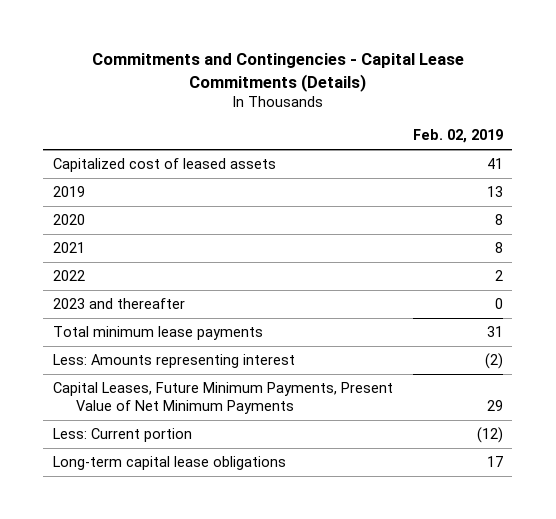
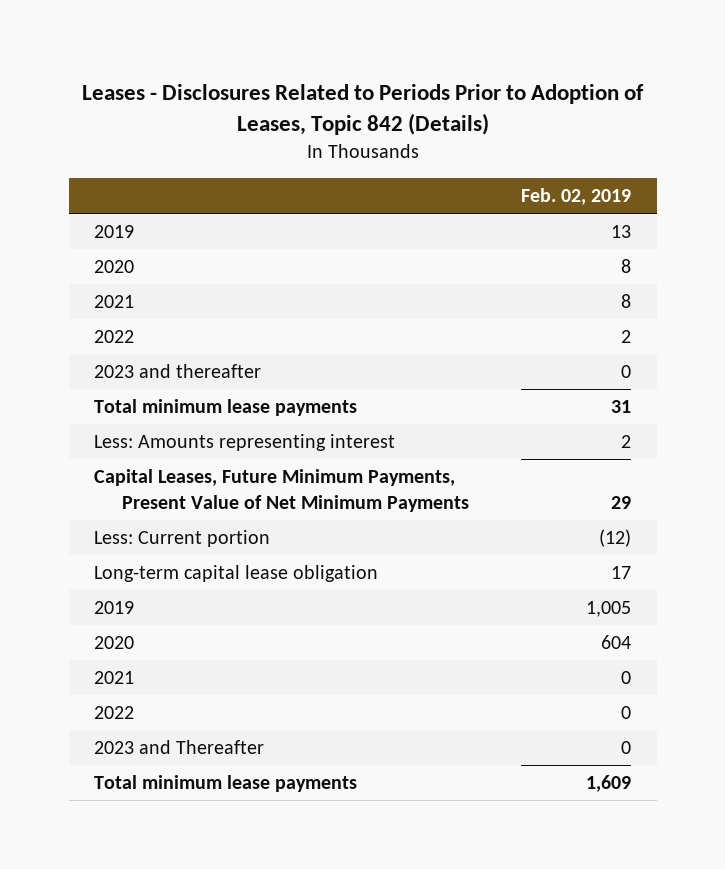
[91,53,464,92] Commitments and Contingencies - Capital Lease Commitments (Details) -> [81,83,644,135] Leases - Disclosures Related to Periods Prior to Adoption of Leases, Topic 842 (Details)
[53,158,277,173] Capitalized cost of leased assets -> none
[484,353,503,370] (2) -> [621,435,632,449] 2
[53,456,287,471] Long-term capital lease obligations -> [94,565,379,583] Long-term capital lease obligation
none -> [94,601,135,615] 2019
none -> [94,636,135,650] 2020
none -> [94,671,135,685] 2021
none -> [94,706,135,720] 2022
none -> [94,740,265,755] 2023 and Thereafter
none -> [94,775,358,793] Total minimum lease payments

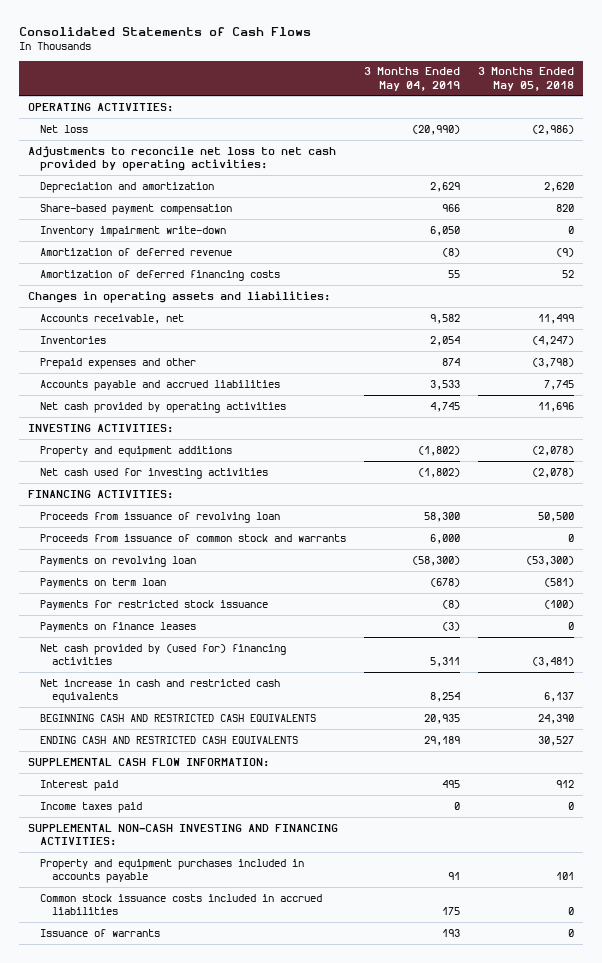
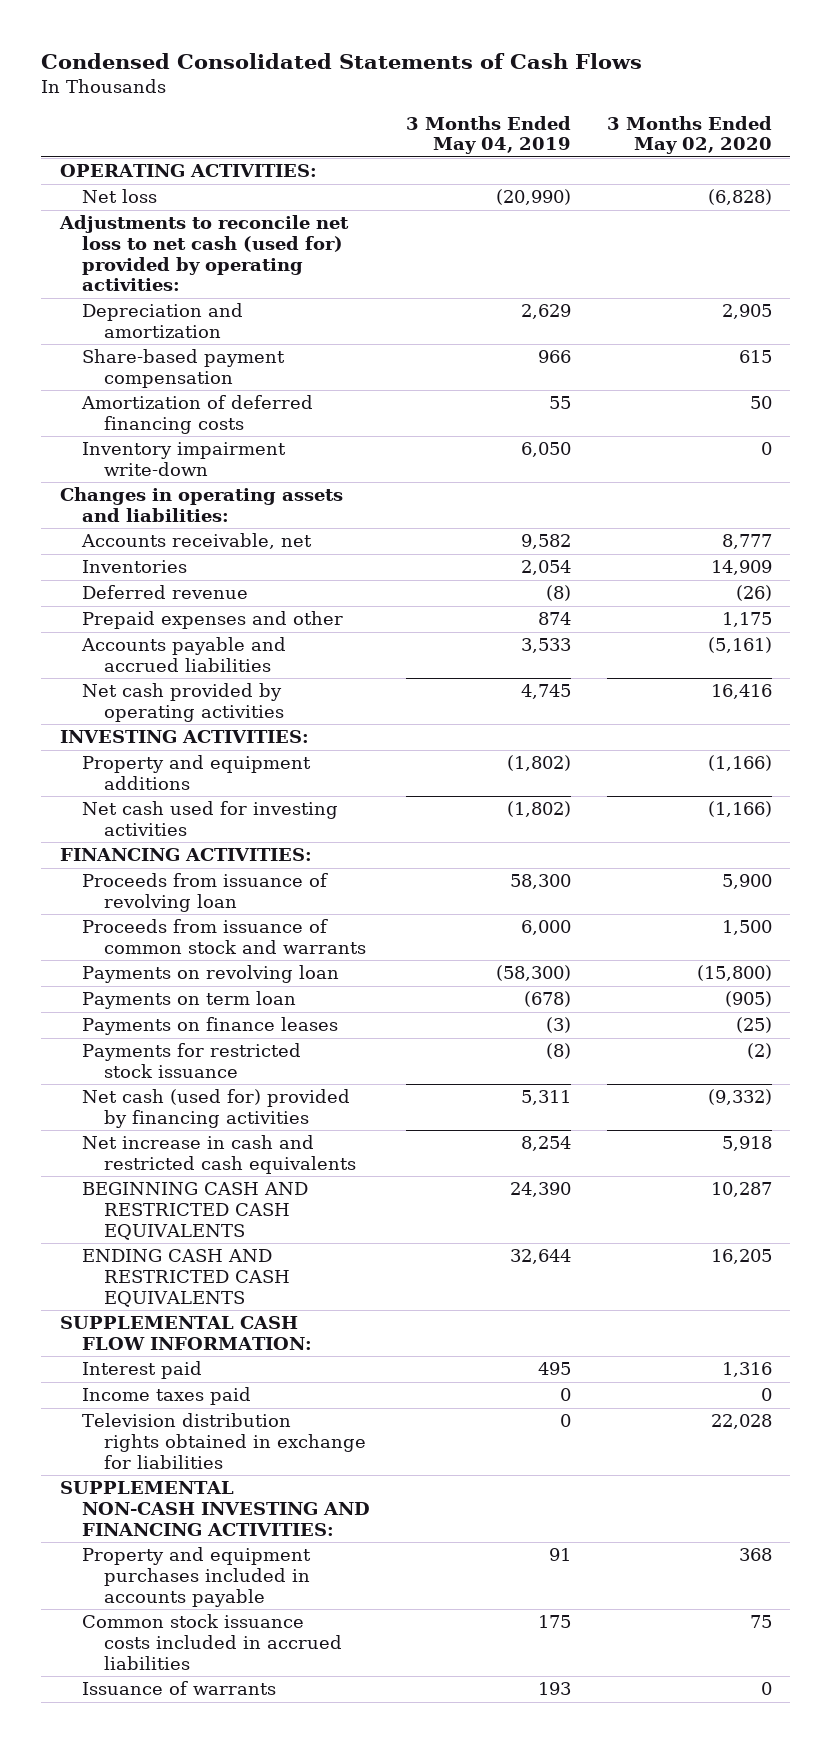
[19,26,312,36] Consolidated Statements of Cash Flows -> [41,52,643,69] Condensed Consolidated Statements of Cash Flows
[478,67,575,91] 3 Months Ended May 05, 2018 -> none
none -> [607,115,773,155] 3 Months Ended May 02, 2020
[28,145,337,171] Adjustments to reconcile net loss to net cash provided by operating activities: -> [58,215,349,292] Adjustments to reconcile net loss to net cash (used for) provided by operating activities:
[40,247,233,256] Amortization of deferred revenue -> none
[40,225,227,237] Inventory impairment write-down -> [81,442,286,476] Inventory impairment write-down
none -> [81,585,248,600] Deferred revenue
[40,599,269,610] Payments for restricted stock issuance -> [81,1043,301,1078] Payments for restricted stock issuance
[40,643,287,665] Net cash provided by (used for) financing activities -> [81,1089,350,1128] Net cash (used for) provided by financing activities
[424,713,461,724] 20,935 -> [510,1182,572,1198] 24,390
[424,735,461,746] 29,189 -> [510,1249,572,1265] 32,644
none -> [81,1413,367,1469] Television distribution rights obtained in exchange for liabilities

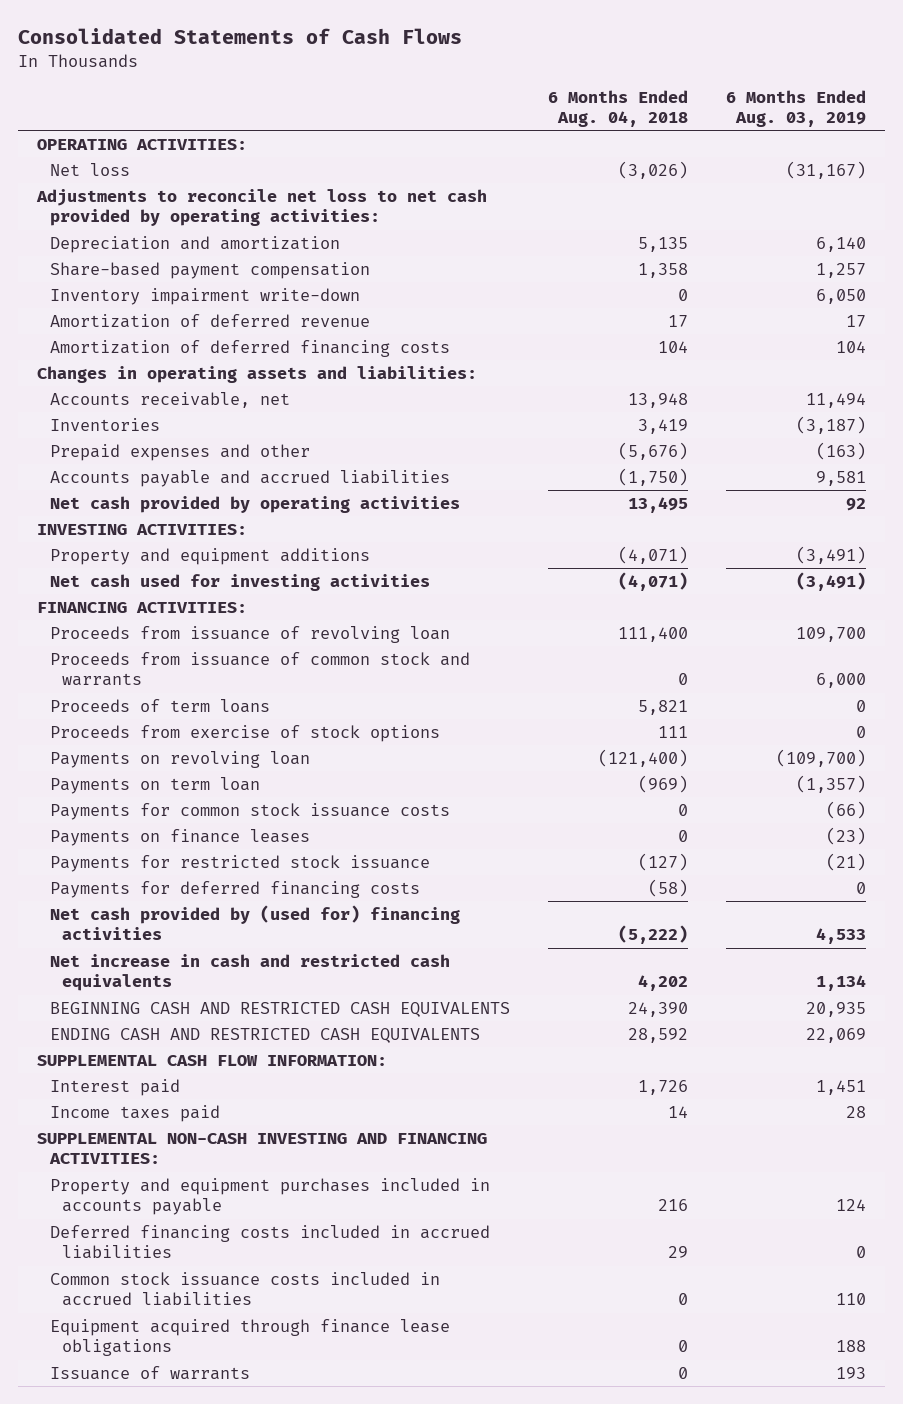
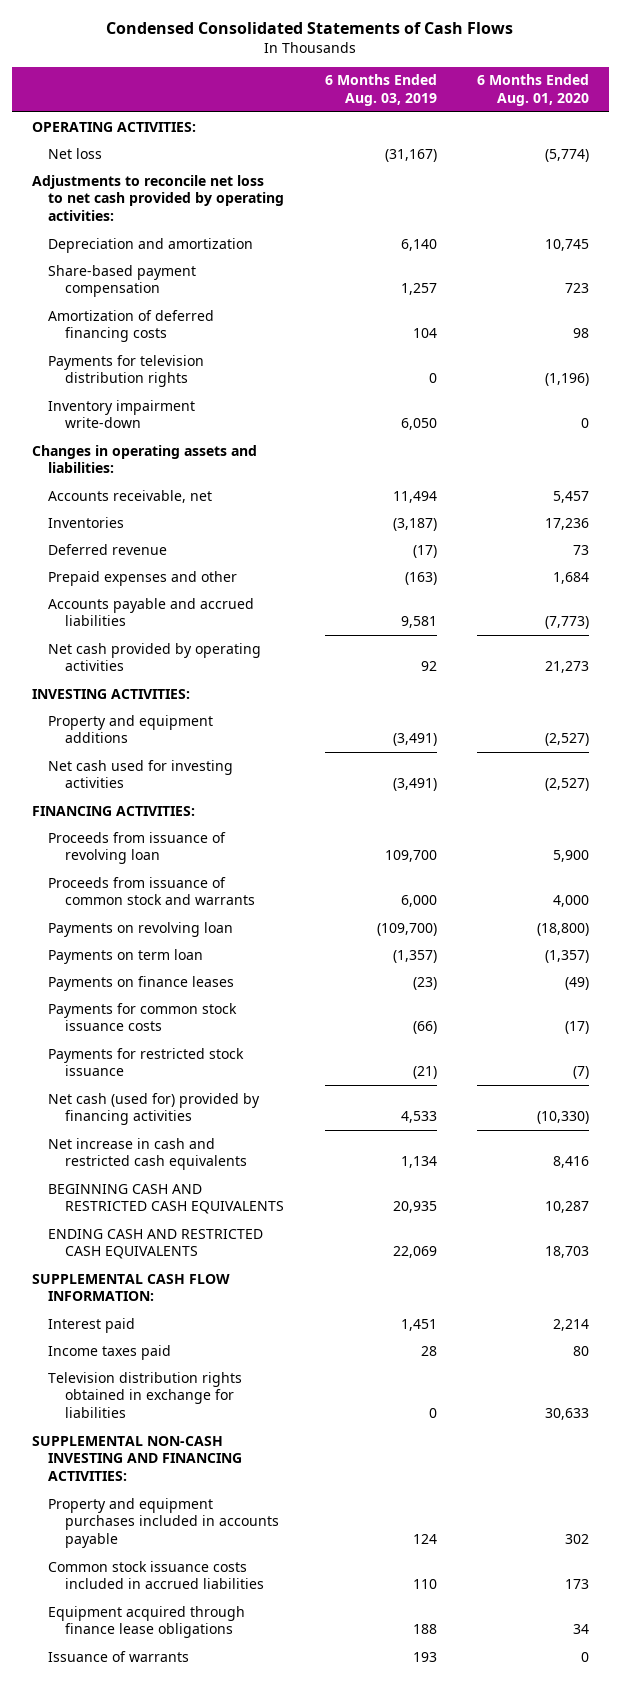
[18,28,463,45] Consolidated Statements of Cash Flows -> [106,21,514,34] Condensed Consolidated Statements of Cash Flows
[547,89,688,127] 6 Months Ended Aug. 04, 2018 -> none
none -> [476,74,589,107] 6 Months Ended Aug. 01, 2020
[49,314,370,329] Amortization of deferred revenue -> none
none -> [48,354,205,388] Payments for television distribution rights
[49,288,360,306] Inventory impairment write-down -> [48,399,196,429] Inventory impairment write-down
none -> [48,543,168,555] Deferred revenue
[49,699,270,714] Proceeds of term loans -> none
[49,725,440,743] Proceeds from exercise of stock options -> none
[49,803,450,821] Payments for common stock issuance costs -> [48,1002,238,1032] Payments for common stock issuance costs
[49,881,420,899] Payments for deferred financing costs -> none
[49,905,460,941] Net cash provided by (used for) financing activities -> [48,1092,261,1126] Net cash (used for) provided by financing activities
none -> [48,1371,243,1419] Television distribution rights obtained in exchange for liabilities
[49,1225,490,1260] Deferred financing costs included in accrued liabilities -> none

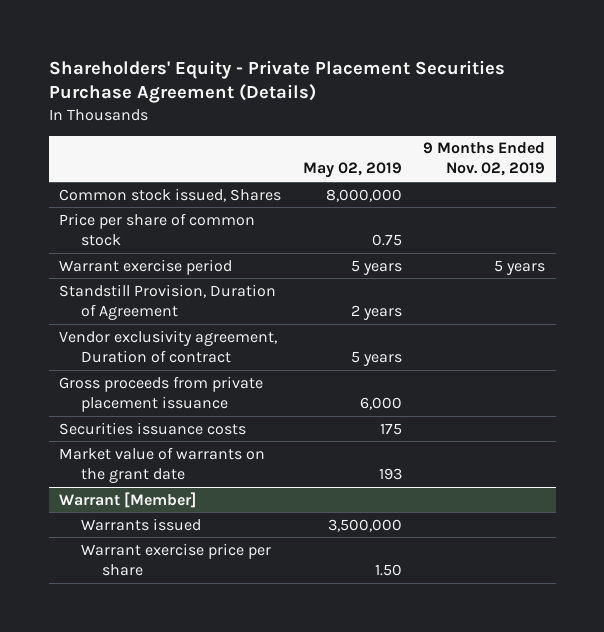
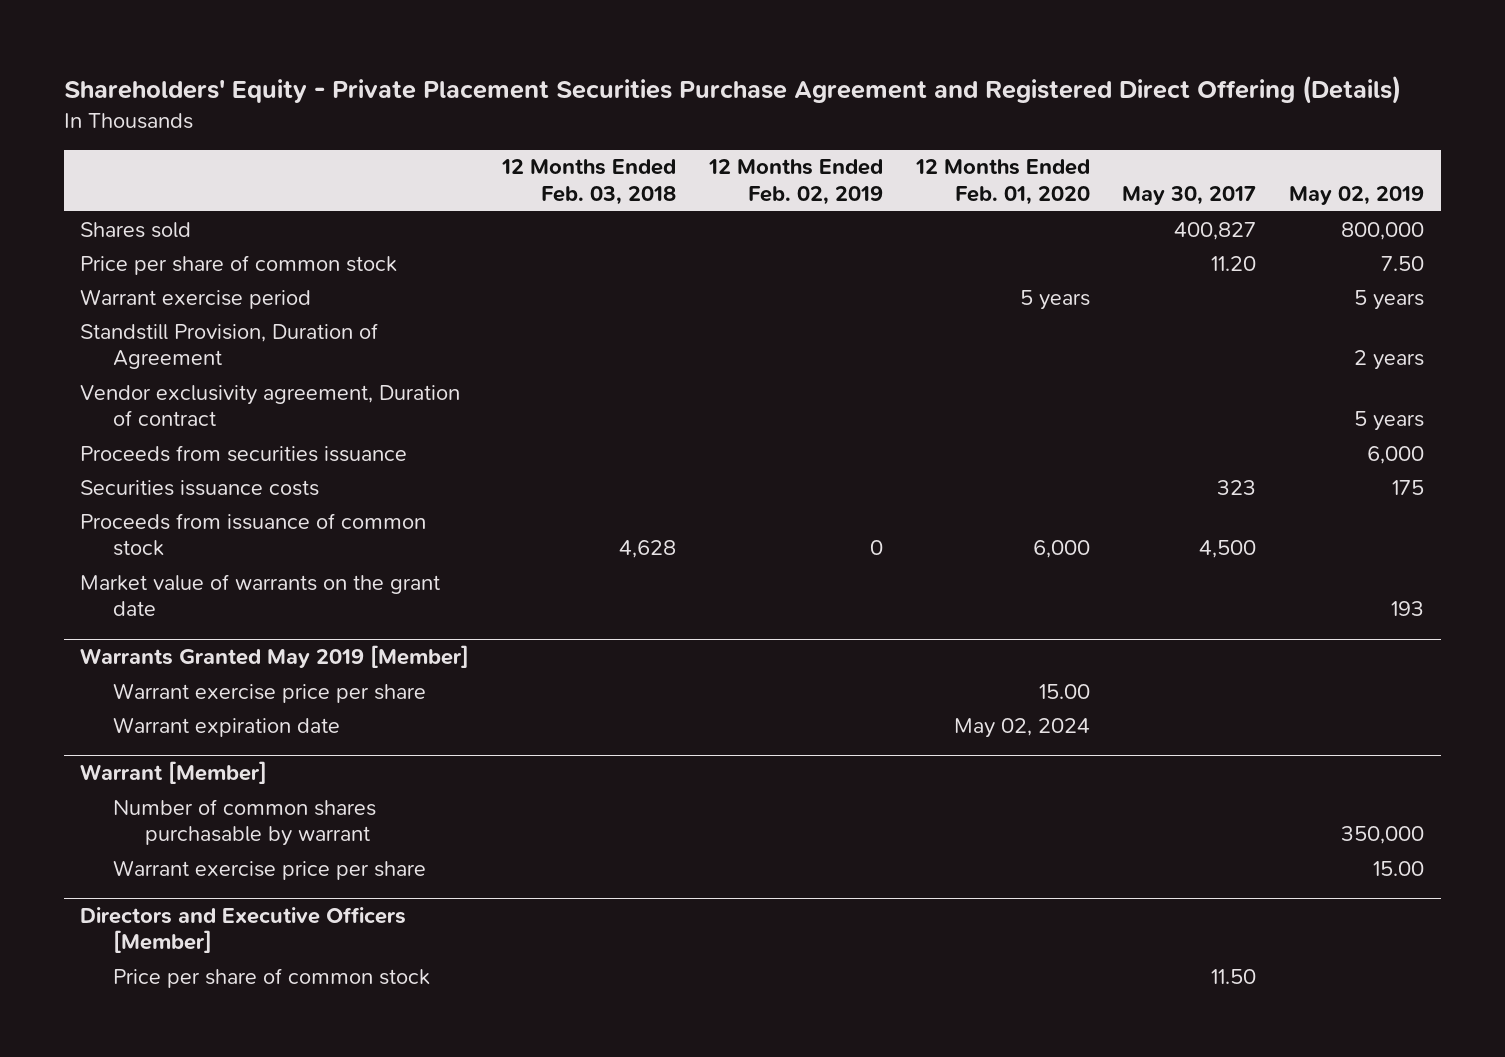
[48,59,505,104] Shareholders' Equity - Private Placement Securities Purchase Agreement (Details) -> [63,75,1401,105] Shareholders' Equity - Private Placement Securities Purchase Agreement and Registered Direct Offering (Details)
[422,142,545,177] 9 Months Ended Nov. 02, 2019 -> none
none -> [501,159,677,205] 12 Months Ended Feb. 03, 2018
none -> [707,159,883,205] 12 Months Ended Feb. 02, 2019
none -> [914,159,1090,205] 12 Months Ended Feb. 01, 2020
none -> [1122,185,1257,205] May 30, 2017
[59,187,282,202] Common stock issued, Shares -> [80,221,192,238] Shares sold
[325,188,402,202] 8,000,000 -> [1341,221,1425,240] 800,000
[371,233,402,246] 0.75 -> [1381,255,1425,271] 7.50
[59,375,264,412] Gross proceeds from private placement issuance -> [80,444,408,462] Proceeds from securities issuance
none -> [80,512,427,557] Proceeds from issuance of common stock
none -> [80,644,470,668] Warrants Granted May 2019 [Member]
none -> [112,682,426,703] Warrant exercise price per share
none -> [112,716,340,737] Warrant expiration date
[80,517,201,531] Warrants issued -> none
none -> [112,798,376,847] Number of common shares purchasable by warrant
[374,563,402,576] 1.50 -> [1373,860,1425,876] 15.00
none -> [80,906,407,954] Directors and Executive Officers [Member]
none -> [112,967,430,988] Price per share of common stock

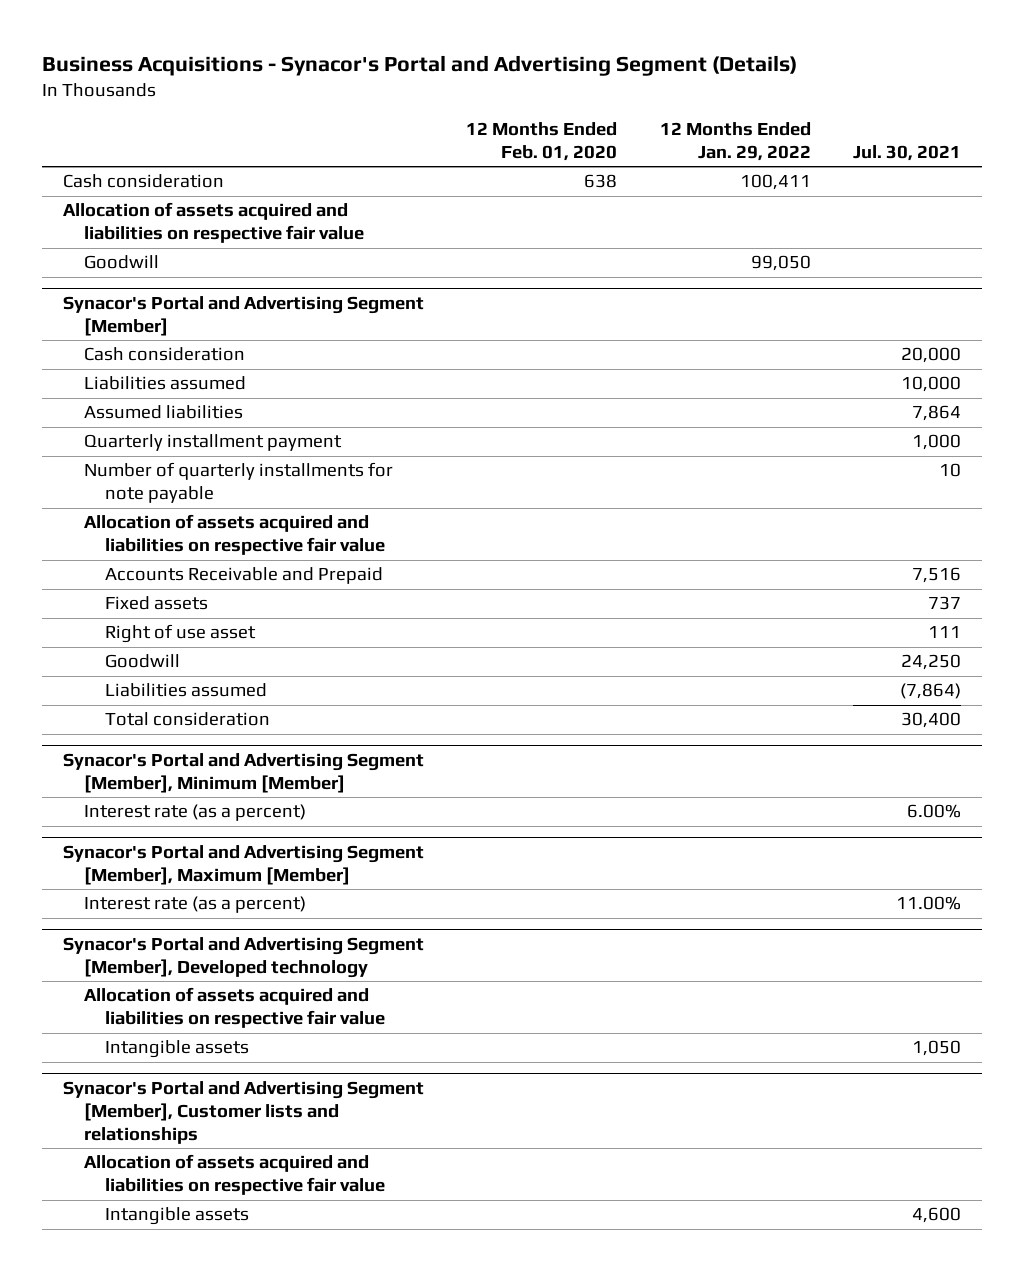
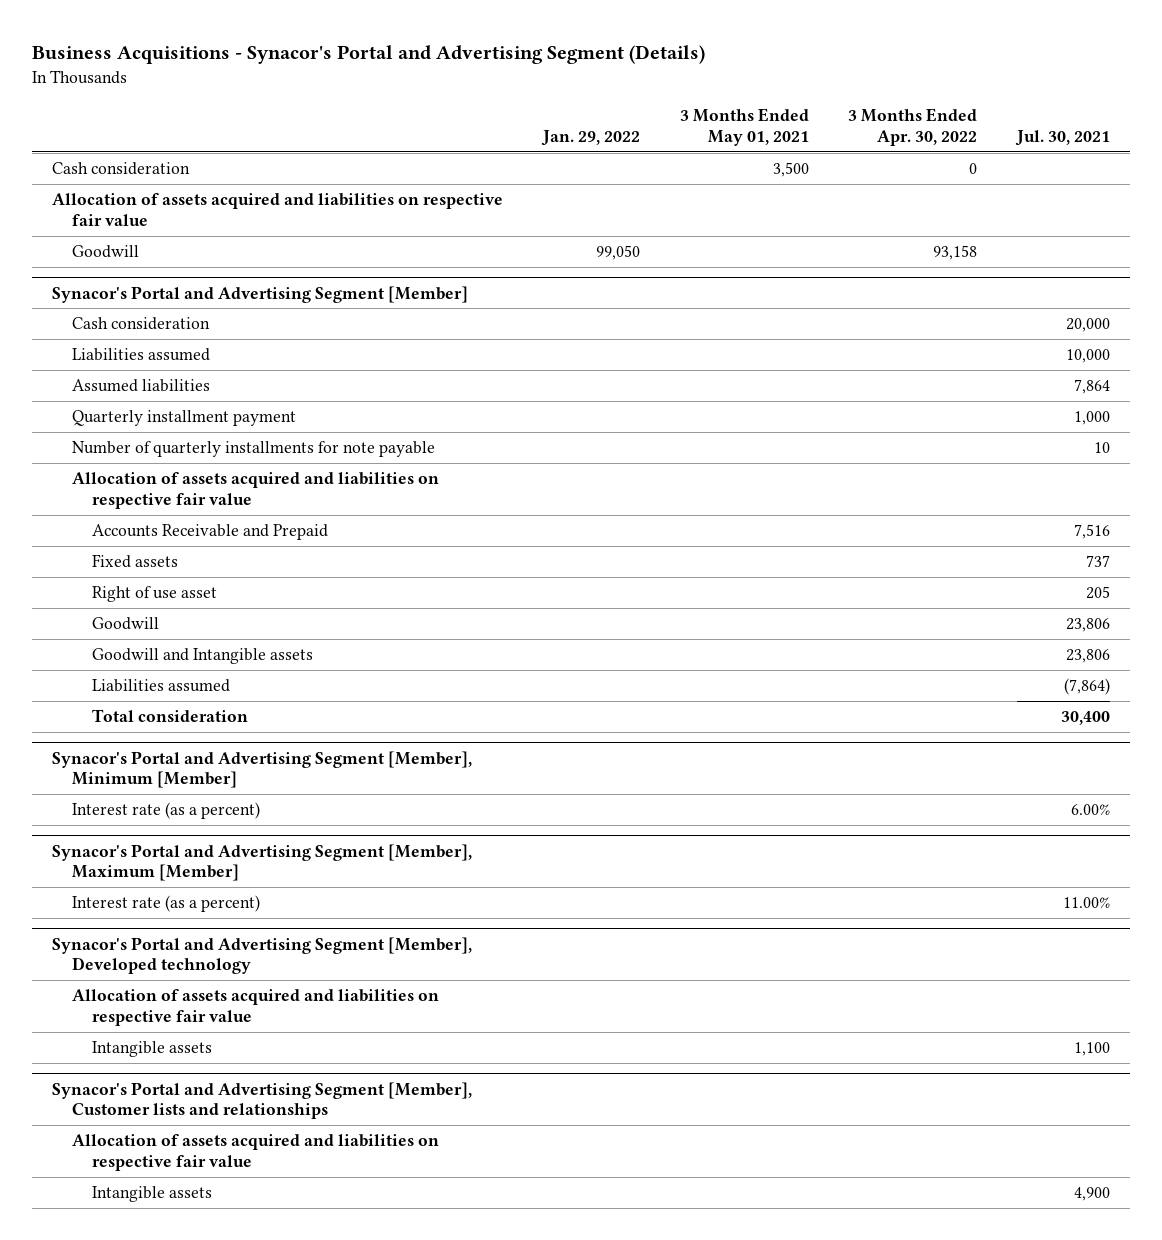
[466,122,618,162] 12 Months Ended Feb. 01, 2020 -> none
[659,122,811,162] 12 Months Ended Jan. 29, 2022 -> none
none -> [540,129,640,146] Jan. 29, 2022
none -> [679,108,809,146] 3 Months Ended May 01, 2021
none -> [848,108,978,146] 3 Months Ended Apr. 30, 2022
[927,626,961,639] 111 -> [1086,586,1111,600] 205
[900,654,961,671] 24,250 -> [1066,618,1111,633] 23,806
none -> [92,648,314,665] Goodwill and Intangible assets
[911,1040,961,1057] 1,050 -> [1074,1042,1111,1057] 1,100
[911,1207,961,1224] 4,600 -> [1074,1187,1111,1202] 4,900

